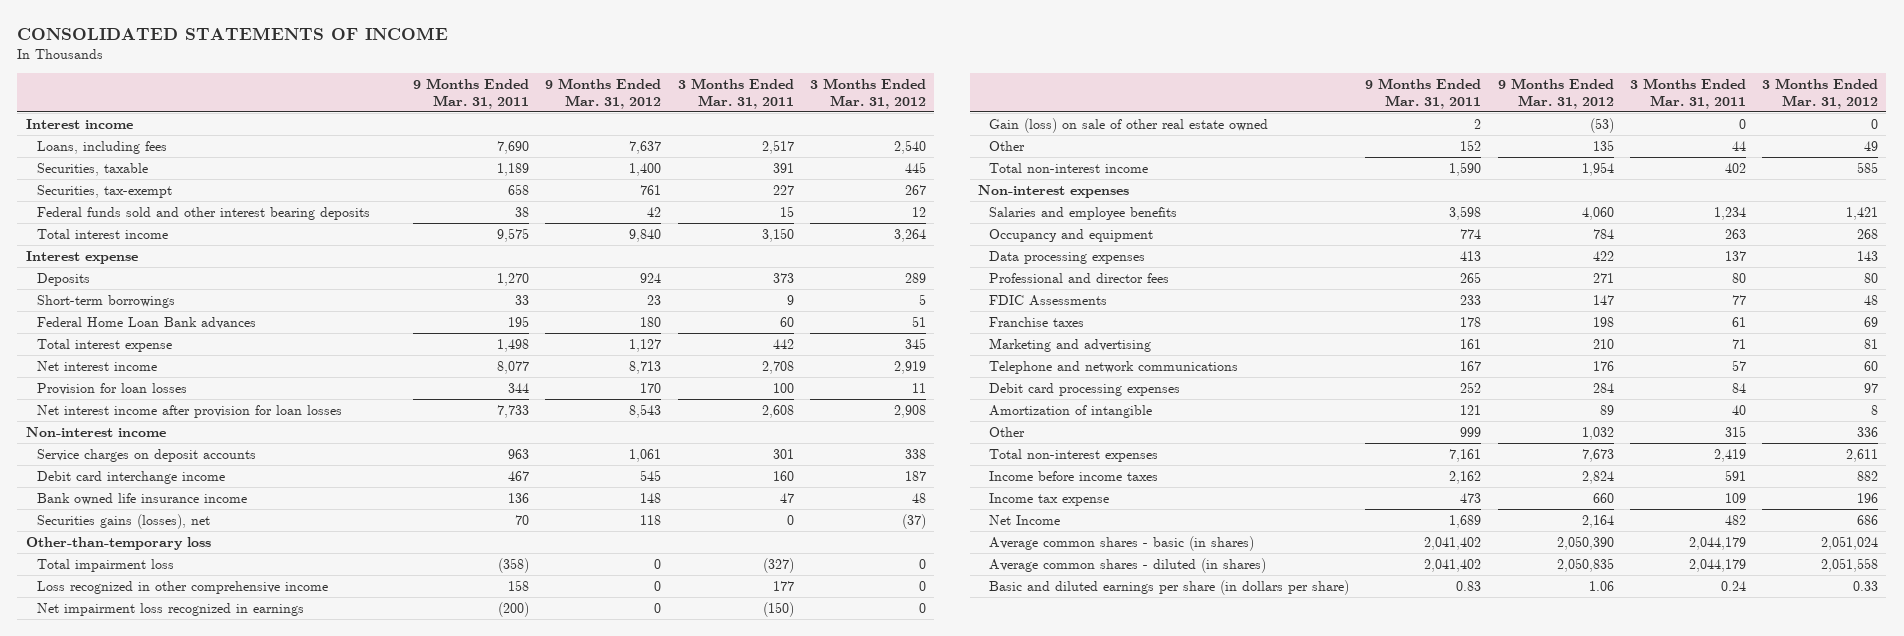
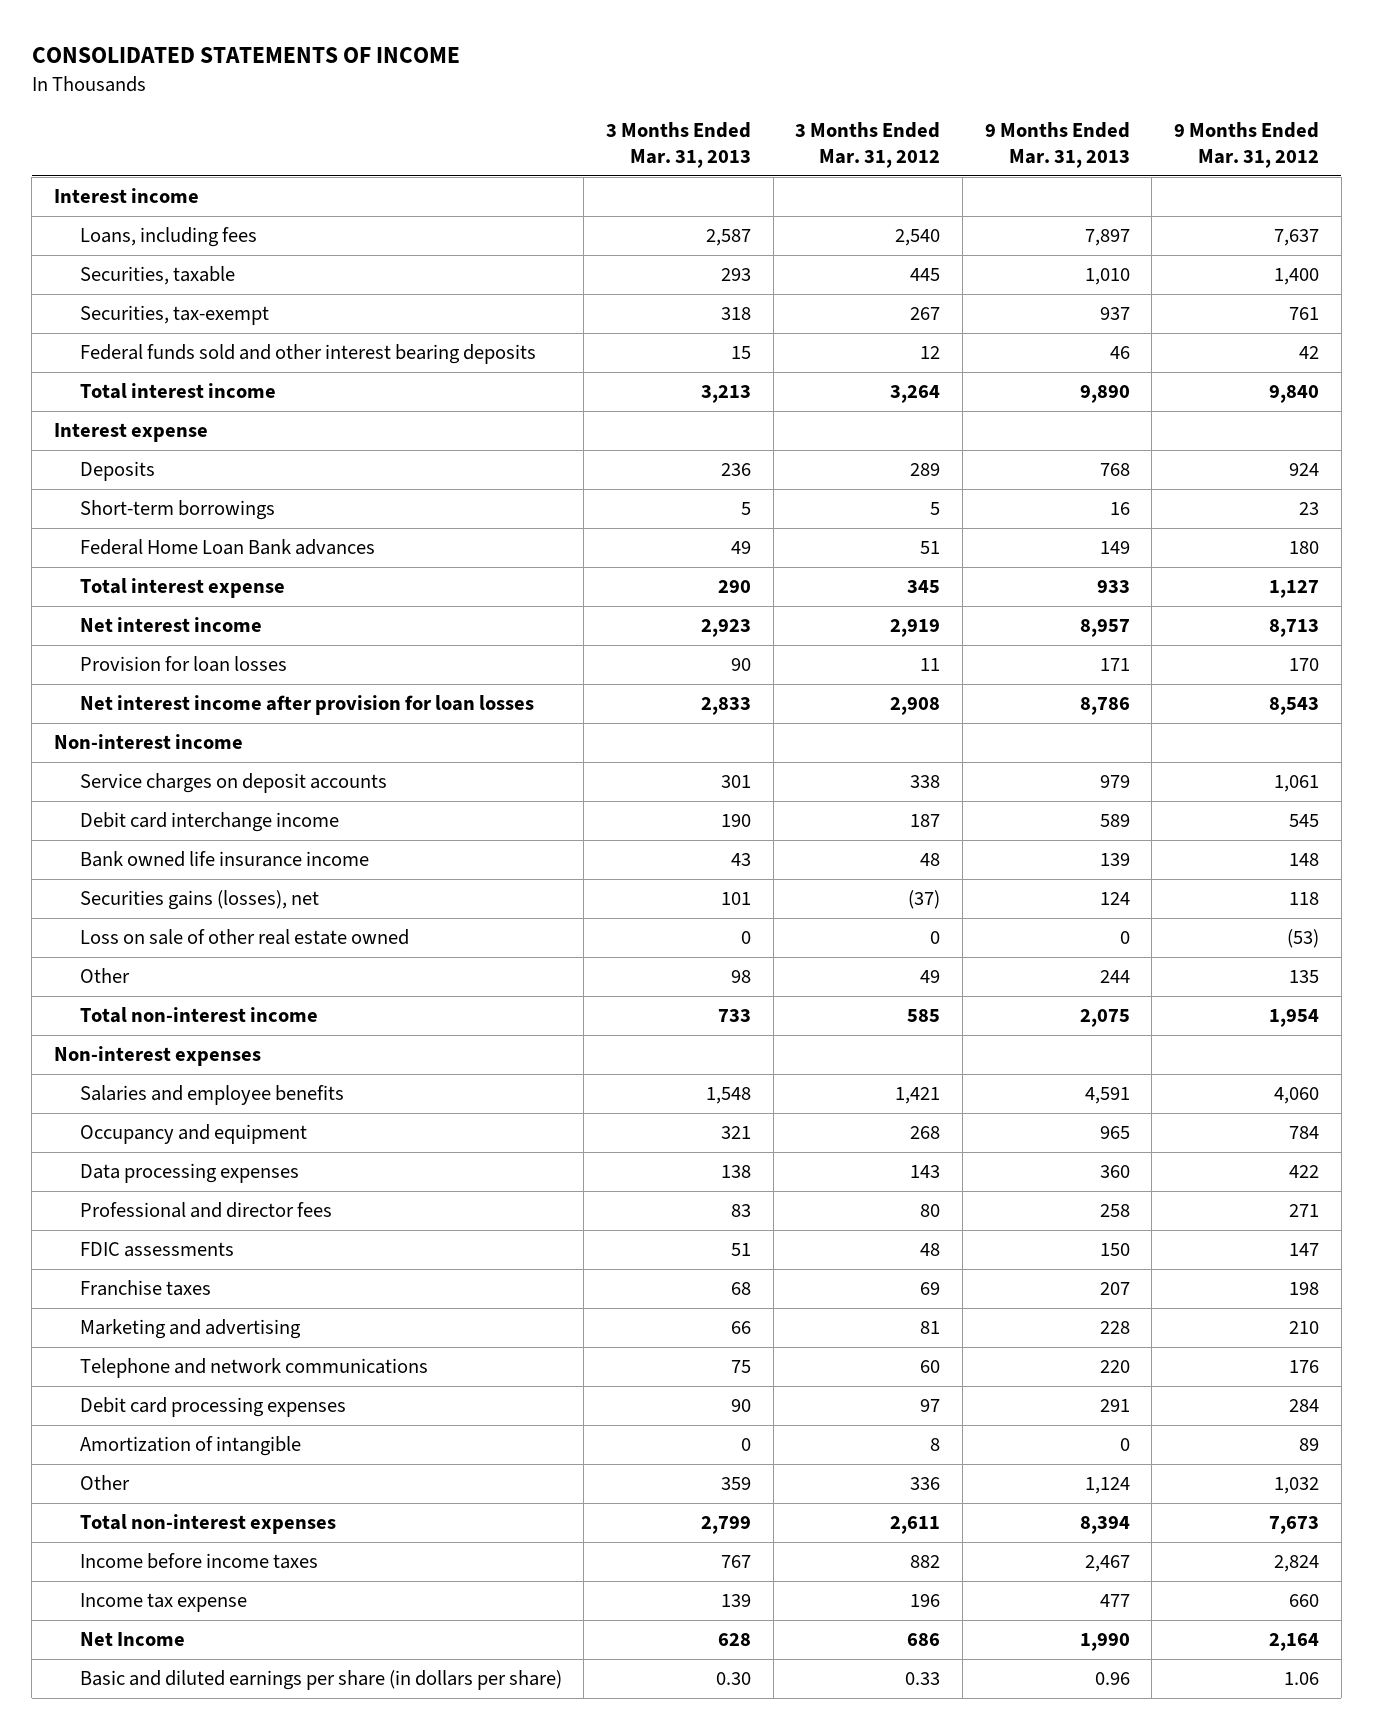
[413,77,530,109] 9 Months Ended Mar. 31, 2011 -> none
[677,77,794,109] 3 Months Ended Mar. 31, 2011 -> none
none -> [606,121,752,169] 3 Months Ended Mar. 31, 2013
none -> [984,121,1130,169] 9 Months Ended Mar. 31, 2013
[25,536,211,550] Other-than-temporary loss -> none
[36,558,174,572] Total impairment loss -> none
[36,580,328,594] Loss recognized in other comprehensive income -> none
[36,602,304,616] Net impairment loss recognized in earnings -> none
[988,117,1268,133] Gain (loss) on sale of other real estate owned -> [79,928,409,945] Loss on sale of other real estate owned
[988,294,1107,306] FDIC Assessments -> [79,1241,234,1257] FDIC assessments
[988,535,1254,551] Average common shares - basic (in shares) -> none
[988,557,1266,573] Average common shares - diluted (in shares) -> none

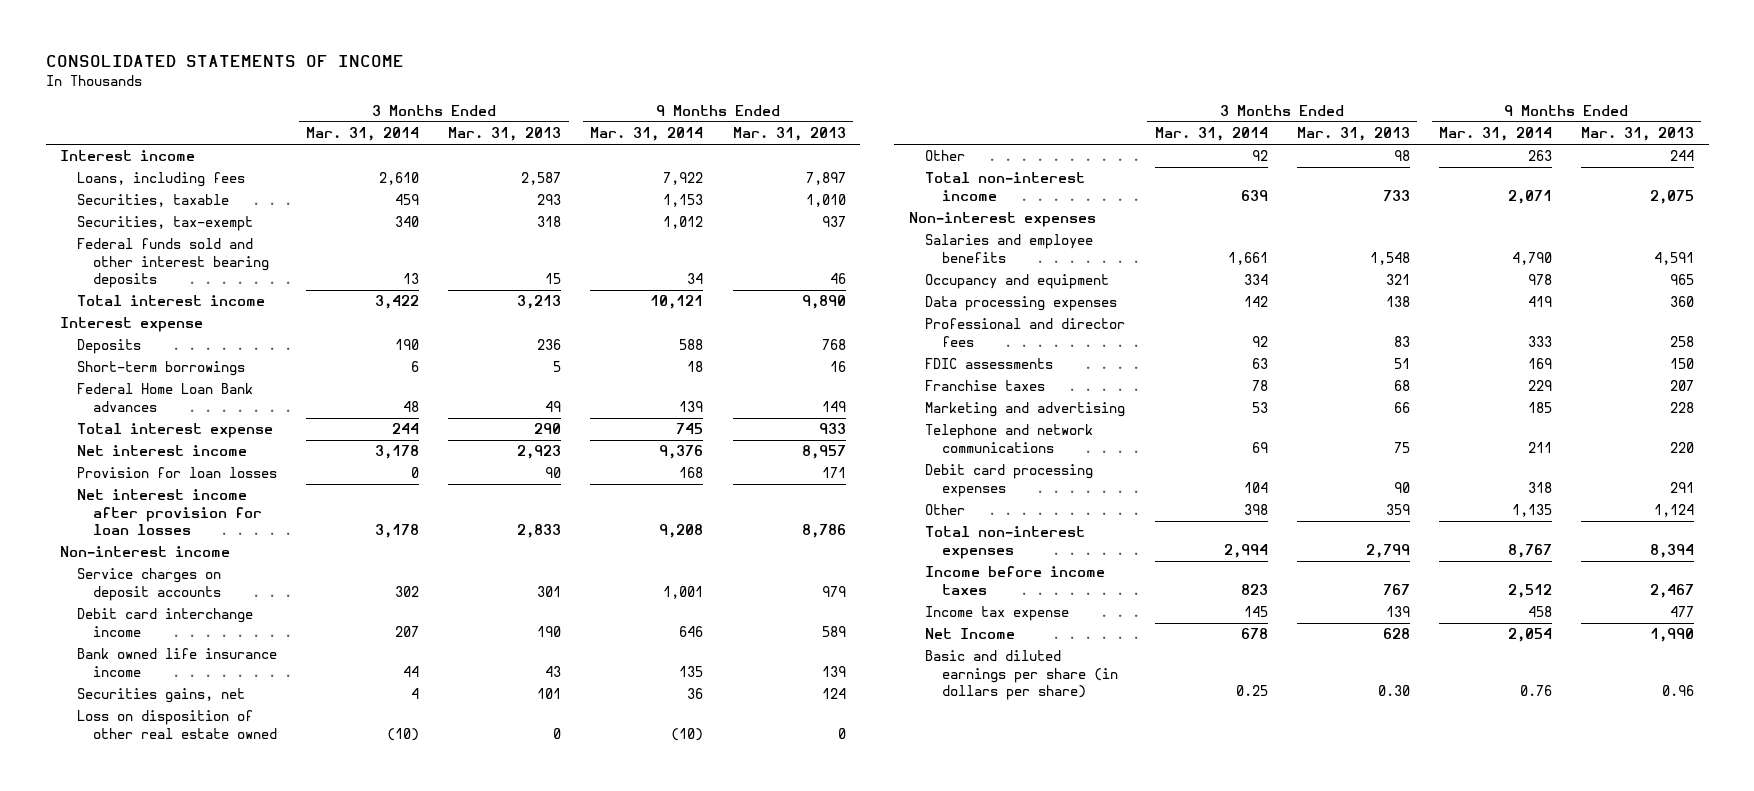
[795,121,941,169] 3 Months Ended Mar. 31, 2012 -> none
[1173,121,1319,169] 9 Months Ended Mar. 31, 2012 -> none
none -> [306,127,420,142] Mar. 31, 2014
none -> [590,127,704,142] Mar. 31, 2014
[79,889,319,910] Securities gains (losses), net -> [76,688,245,704] Securities gains, net
[79,928,409,945] Loss on sale of other real estate owned -> [76,710,278,739] Loss on disposition of other real estate owned
[79,1435,301,1456] Amortization of intangible -> none

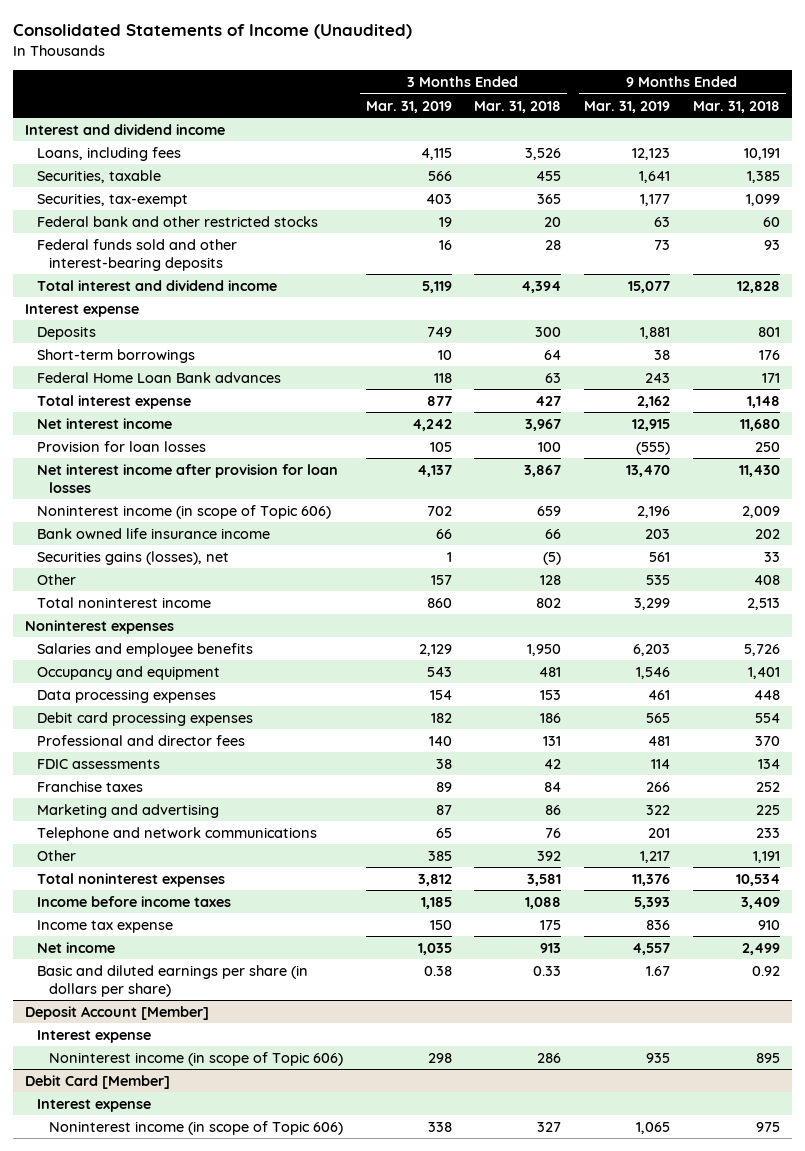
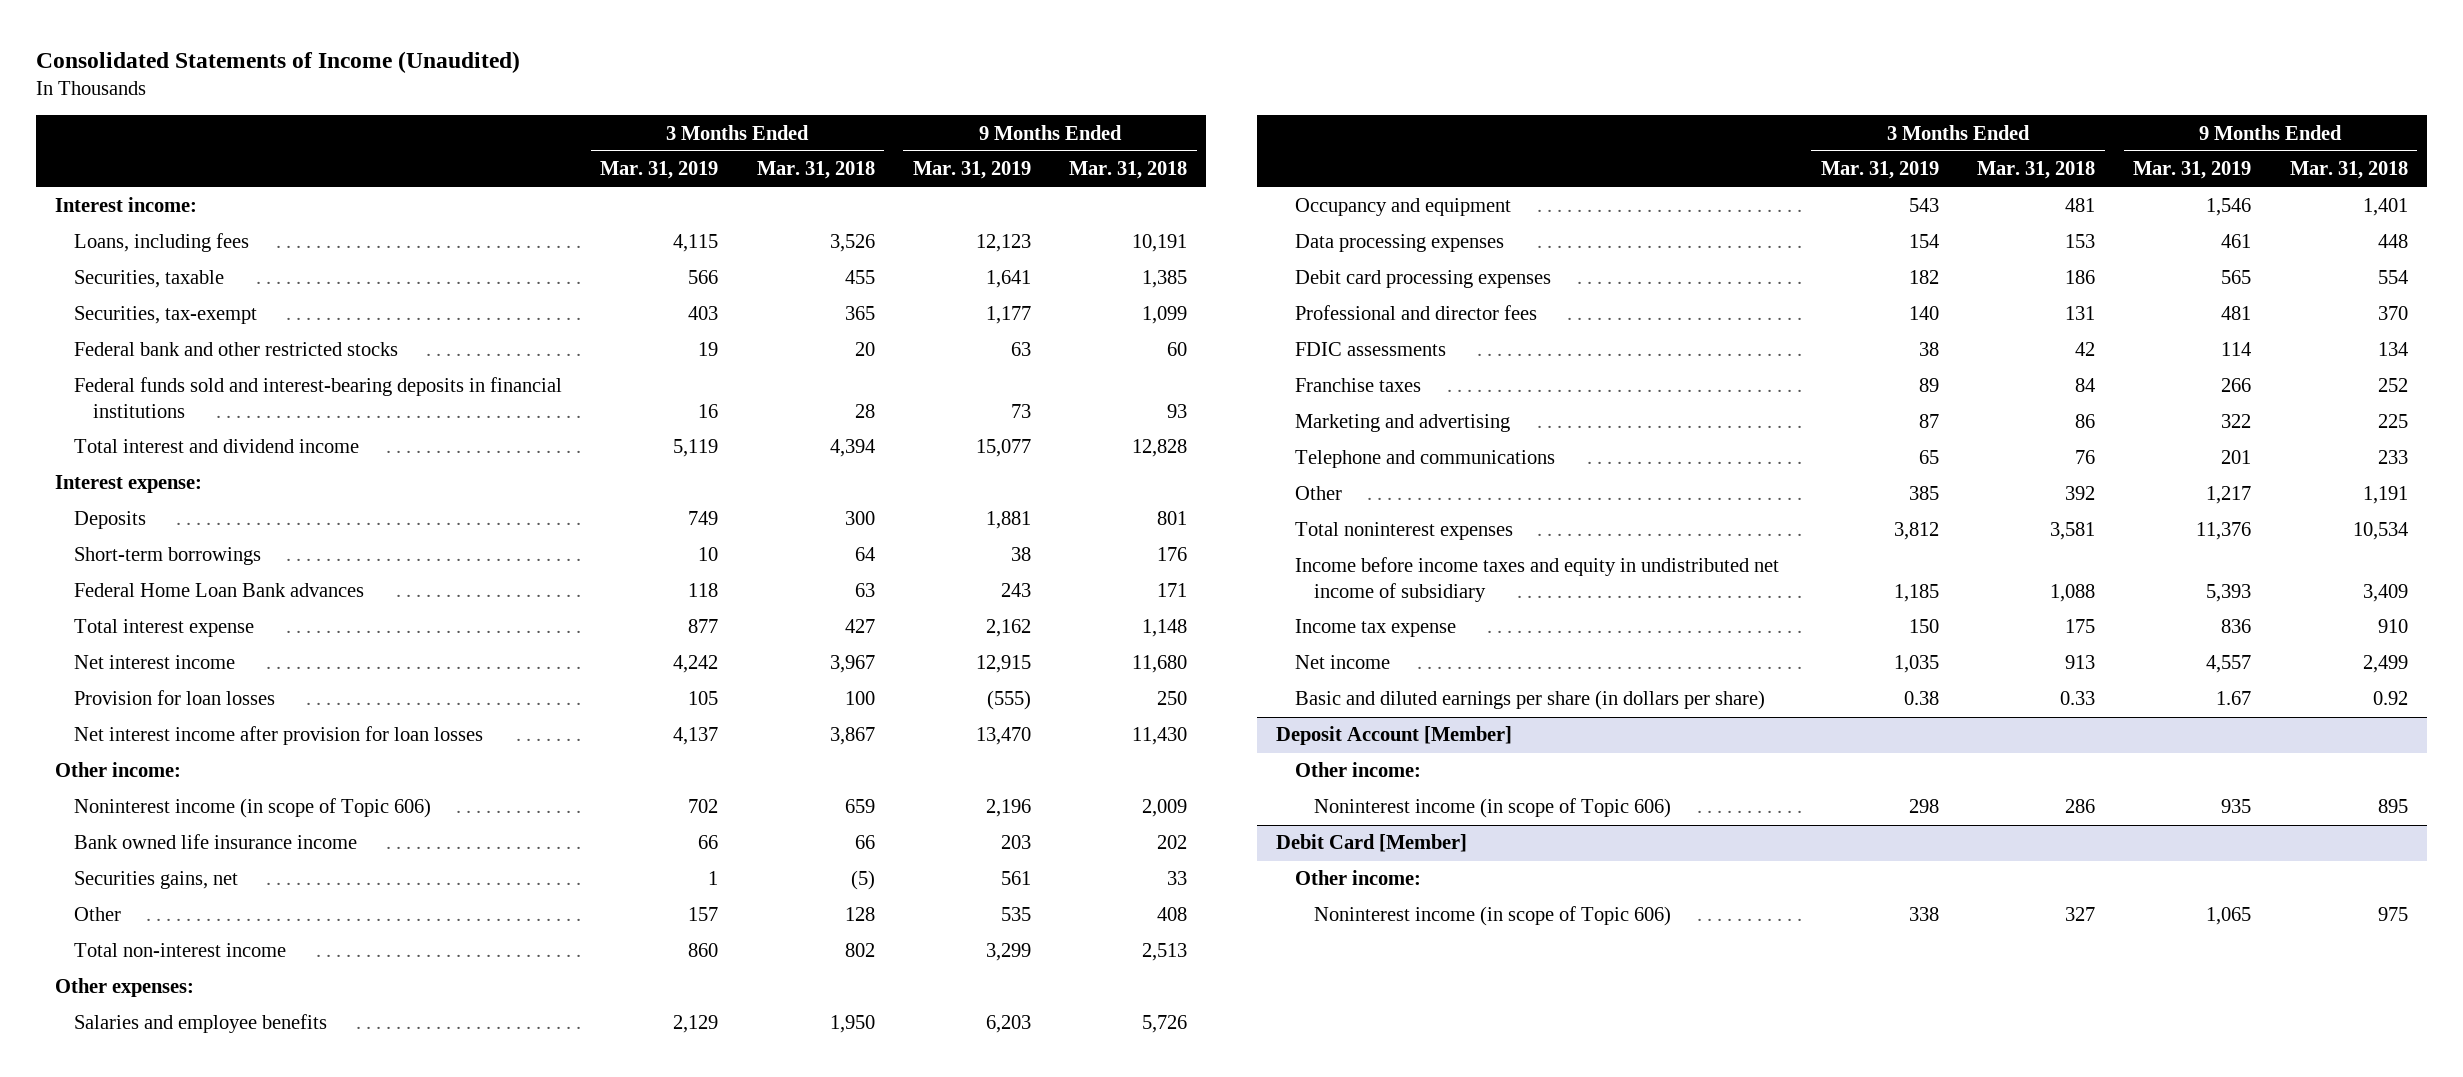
[24,123,225,135] Interest and dividend income -> [55,197,198,213] Interest income:
[36,238,237,271] Federal funds sold and other interest-bearing deposits -> [74,377,563,418] Federal funds sold and interest-bearing deposits in financial institutions
[24,303,139,317] Interest expense -> [55,475,203,494] Interest expense:
none -> [55,762,182,778] Other income:
[36,550,229,565] Securities gains (losses), net -> [74,871,239,890] Securities gains, net
[36,596,211,608] Total noninterest income -> [74,943,287,958] Total non-interest income
[24,619,174,634] Noninterest expenses -> [55,978,195,998] Other expenses:
[36,826,317,841] Telephone and network communications -> [1294,450,1555,469] Telephone and communications
[36,895,231,907] Income before income taxes -> [1294,557,1779,602] Income before income taxes and equity in undistributed net income of subsidiary
[36,1029,151,1043] Interest expense -> none
none -> [1294,762,1421,778] Other income:
[36,1098,151,1112] Interest expense -> none
none -> [1294,870,1421,886] Other income:

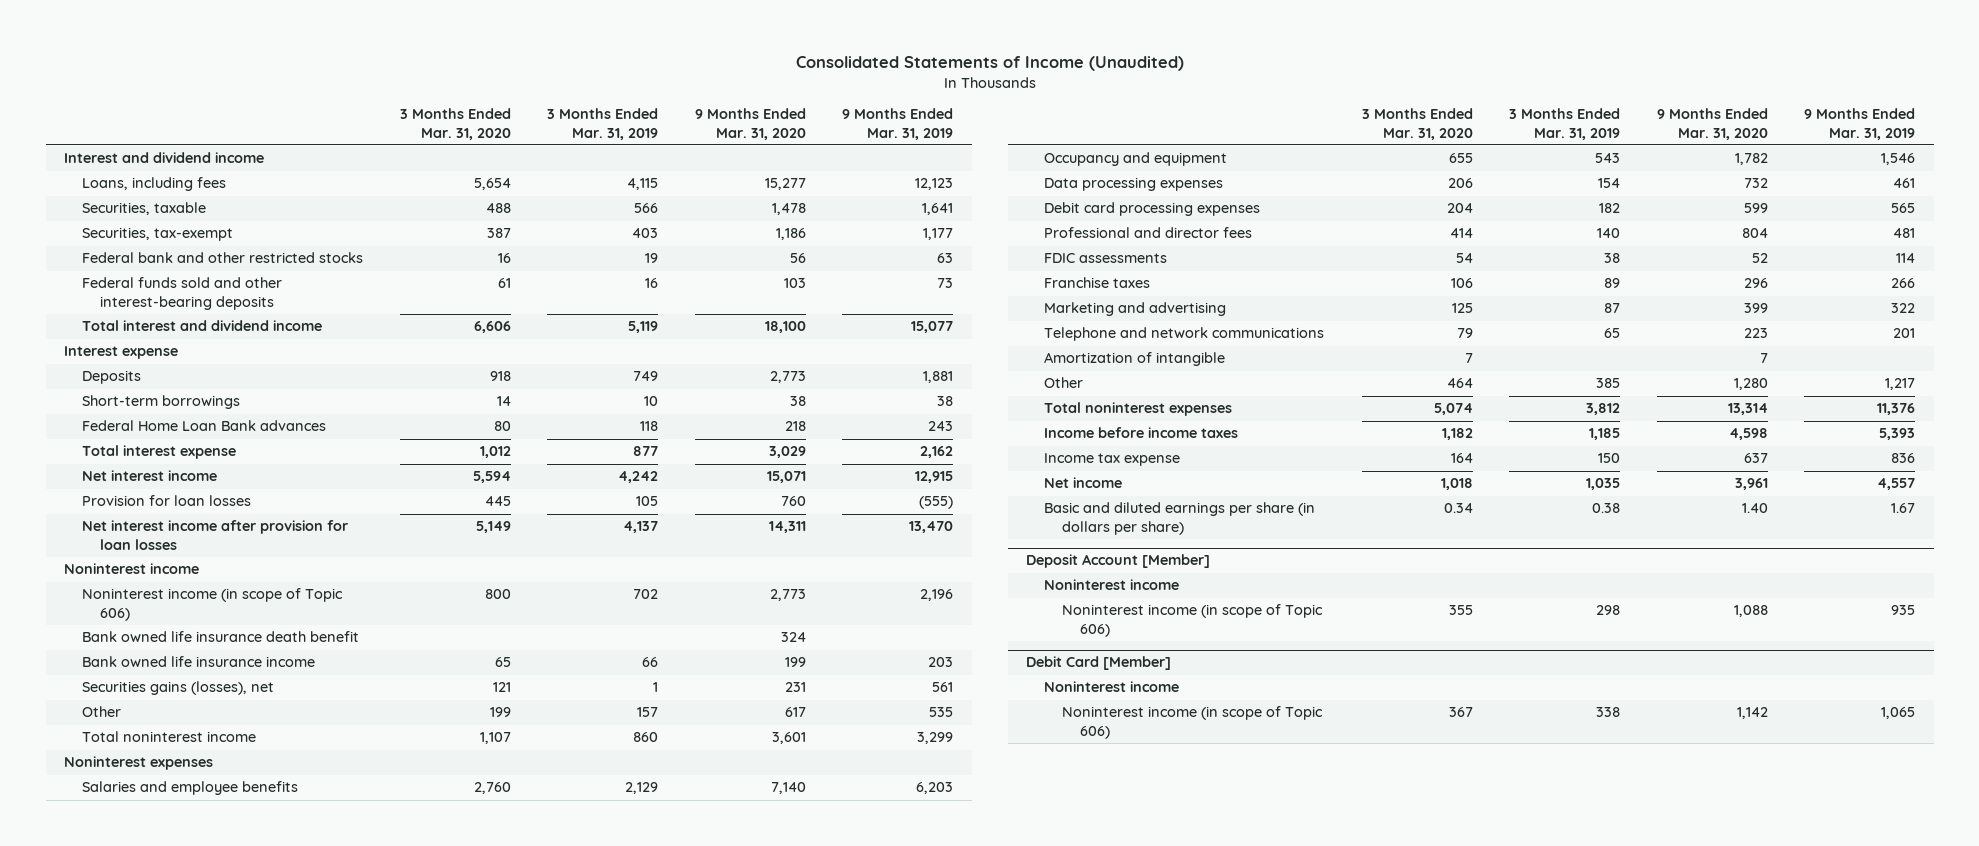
[756,161,875,180] Mar. 31, 2018 -> none
[1068,161,1187,180] Mar. 31, 2018 -> none
none -> [399,108,511,140] 3 Months Ended Mar. 31, 2020
none -> [694,108,806,140] 9 Months Ended Mar. 31, 2020
[55,197,198,213] Interest income: -> [63,152,264,164] Interest and dividend income
[74,377,563,418] Federal funds sold and interest-bearing deposits in financial institutions -> [81,277,282,310] Federal funds sold and other interest-bearing deposits
[55,475,203,494] Interest expense: -> [63,346,178,360] Interest expense
[55,762,182,778] Other income: -> [63,563,199,575] Noninterest income
none -> [81,631,359,643] Bank owned life insurance death benefit
[74,871,239,890] Securities gains, net -> [81,681,274,696] Securities gains (losses), net
[74,943,287,958] Total non-interest income -> [81,731,256,743] Total noninterest income
[55,978,195,998] Other expenses: -> [63,756,213,771] Noninterest expenses
[1294,450,1555,469] Telephone and communications -> [1044,327,1325,342] Telephone and network communications
none -> [1044,352,1226,367] Amortization of intangible
[1294,557,1779,602] Income before income taxes and equity in undistributed net income of subsidiary -> [1044,427,1239,439] Income before income taxes
[1294,762,1421,778] Other income: -> [1044,579,1180,591] Noninterest income
[1294,870,1421,886] Other income: -> [1044,681,1180,693] Noninterest income

